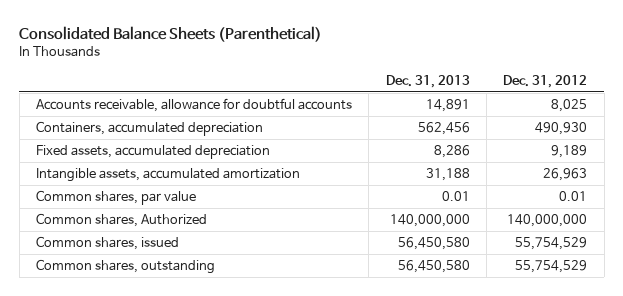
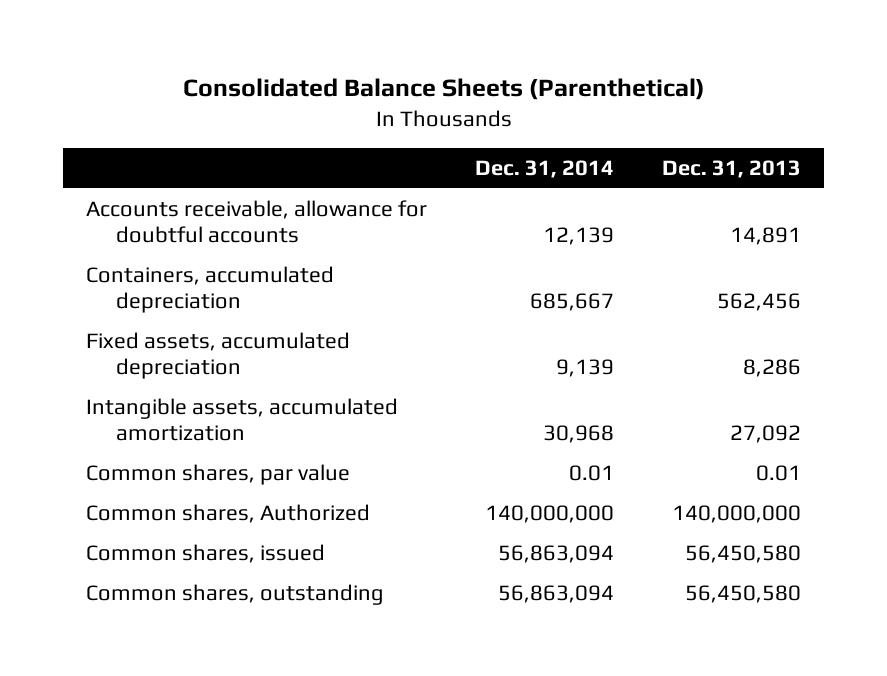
[503,74,588,88] Dec. 31, 2012 -> none
none -> [475,159,615,178] Dec. 31, 2014
[425,168,470,182] 31,188 -> [729,425,801,444] 27,092

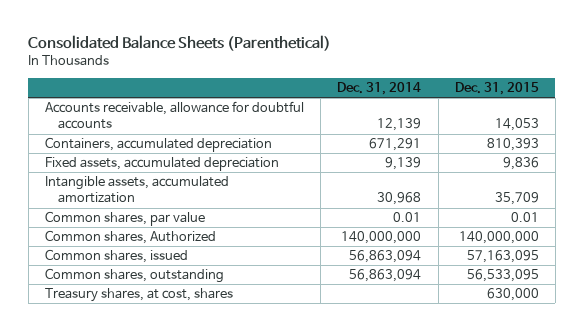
[661,159,801,178] Dec. 31, 2013 -> none
none -> [454,82,539,96] Dec. 31, 2015
[530,293,615,312] 685,667 -> [369,138,422,152] 671,291
none -> [45,288,234,303] Treasury shares, at cost, shares

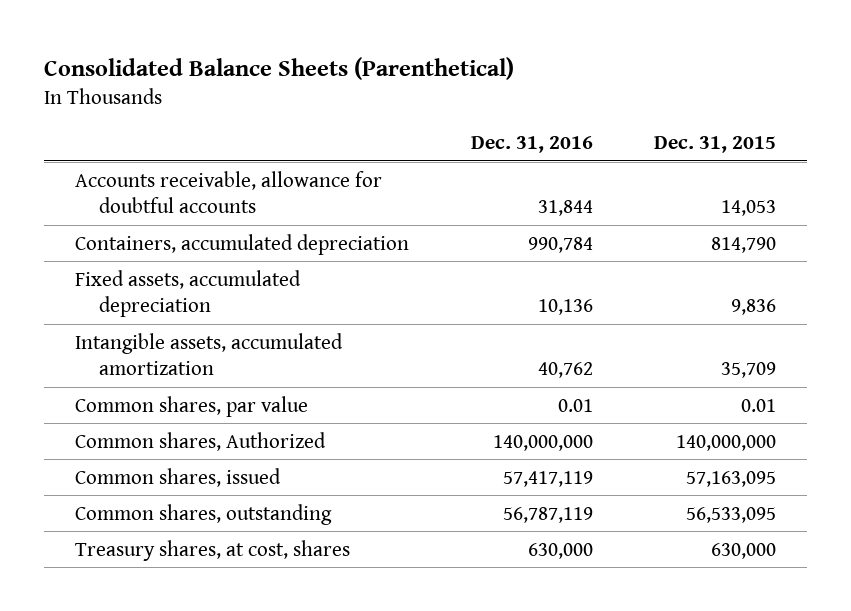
[337,82,422,96] Dec. 31, 2014 -> none
none -> [470,136,593,154] Dec. 31, 2016
[486,138,539,152] 810,393 -> [711,236,777,253] 814,790

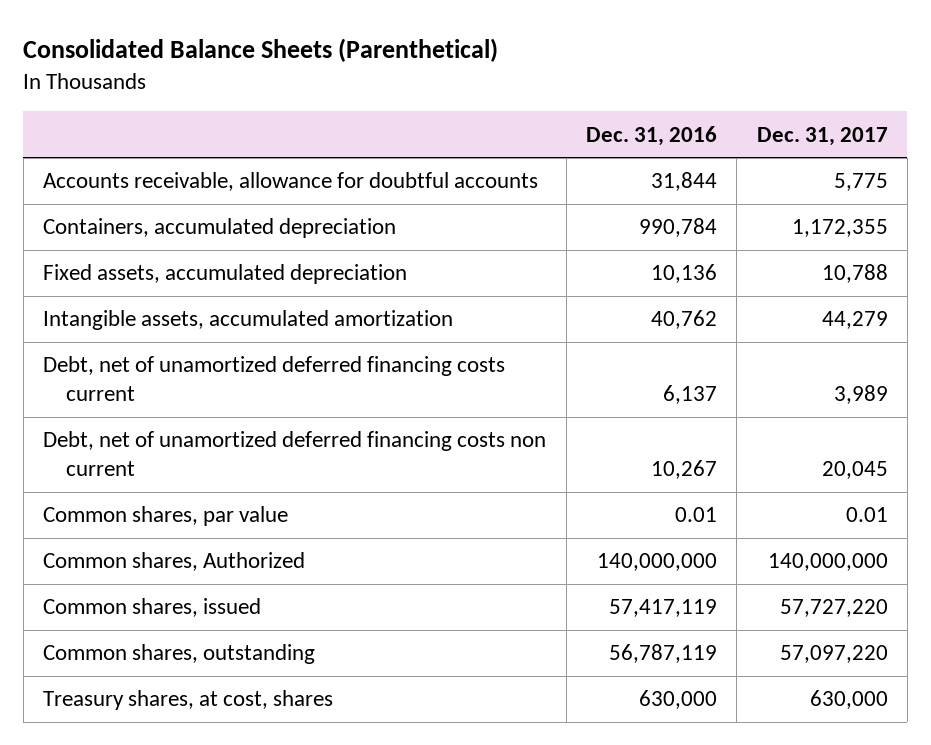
[654,136,777,154] Dec. 31, 2015 -> none
none -> [756,126,888,146] Dec. 31, 2017
none -> [43,356,506,402] Debt, net of unamortized deferred financing costs current
none -> [43,431,547,477] Debt, net of unamortized deferred financing costs non current

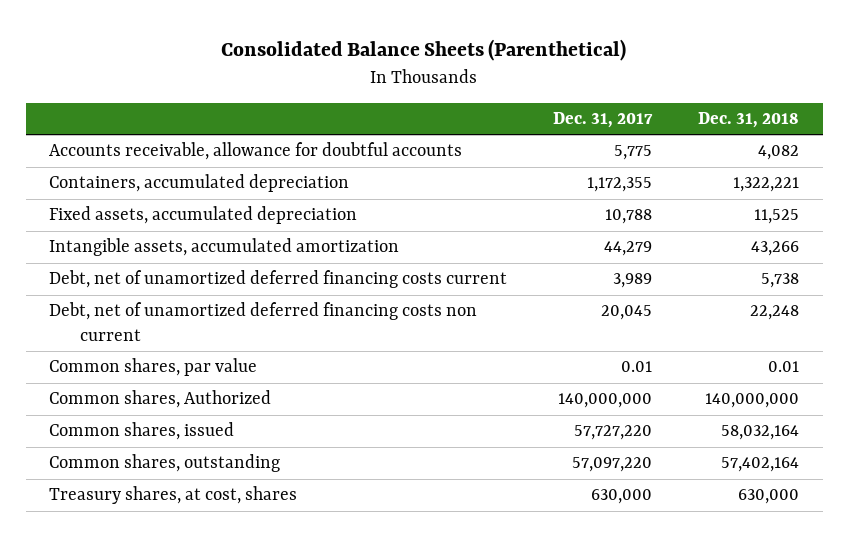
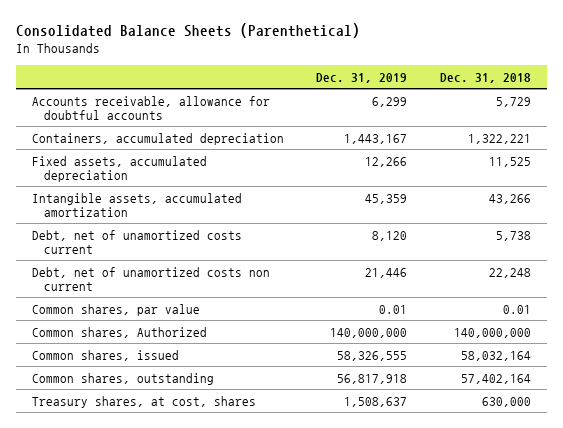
[553,112,654,129] Dec. 31, 2017 -> none
none -> [316,72,408,83] Dec. 31, 2019
[758,145,800,161] 4,082 -> [495,96,531,107] 5,729
[48,270,507,289] Debt, net of unamortized deferred financing costs current -> [32,229,243,255] Debt, net of unamortized costs current
[48,302,477,342] Debt, net of unamortized deferred financing costs non current -> [32,266,271,292] Debt, net of unamortized costs non current

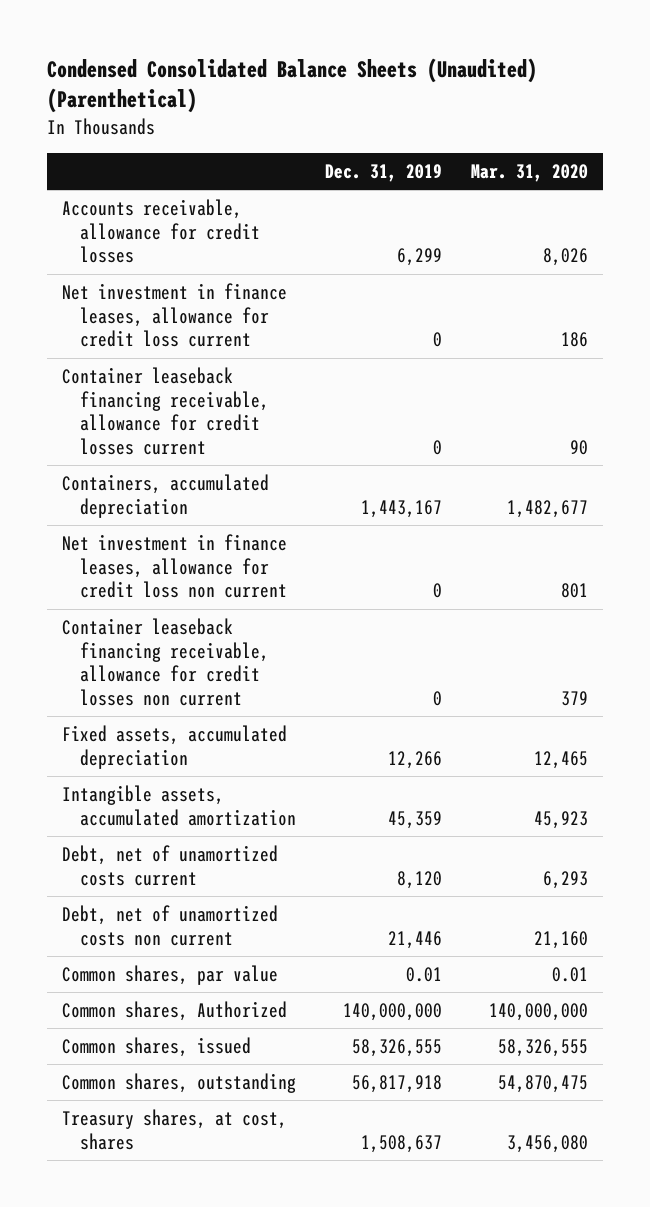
[15,23,360,39] Consolidated Balance Sheets (Parenthetical) -> [47,58,538,114] Condensed Consolidated Balance Sheets (Unaudited) (Parenthetical)
[439,72,531,83] Dec. 31, 2018 -> none
none -> [471,163,589,182] Mar. 31, 2020
[32,95,271,121] Accounts receivable, allowance for doubtful accounts -> [61,198,261,264] Accounts receivable, allowance for credit losses
none -> [61,282,287,348] Net investment in finance leases, allowance for credit loss current
none -> [61,366,270,456] Container leaseback financing receivable, allowance for credit losses current
none -> [61,533,288,599] Net investment in finance leases, allowance for credit loss non current
none -> [61,617,270,707] Container leaseback financing receivable, allowance for credit losses non current

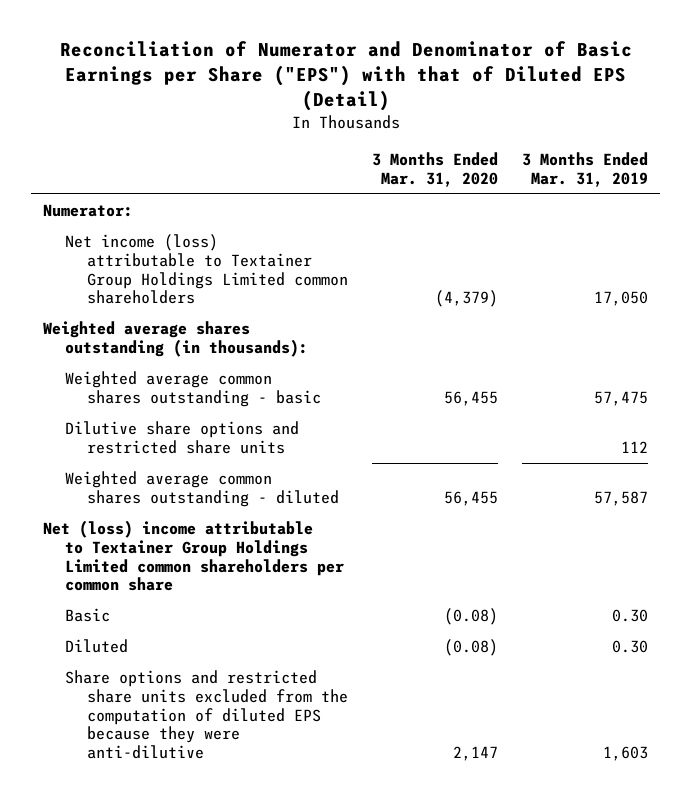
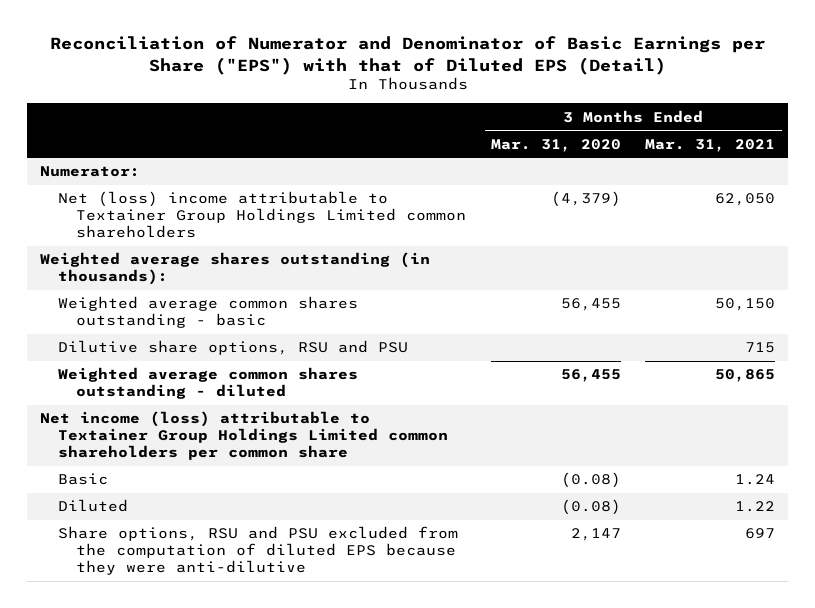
[522,152,649,187] 3 Months Ended Mar. 31, 2019 -> none
none -> [645,138,776,152] Mar. 31, 2021
[65,234,349,305] Net income (loss) attributable to Textainer Group Holdings Limited common shareholders -> [57,191,467,239] Net (loss) income attributable to Textainer Group Holdings Limited common shareholders
[65,421,300,454] Dilutive share options and restricted share units -> [57,340,408,356] Dilutive share options, RSU and PSU
[42,520,345,592] Net (loss) income attributable to Textainer Group Holdings Limited common shareholders per common share -> [39,411,448,461] Net income (loss) attributable to Textainer Group Holdings Limited common shareholders per common share
[65,670,349,760] Share options and restricted share units excluded from the computation of diluted EPS because they were anti-dilutive -> [57,526,458,576] Share options, RSU and PSU excluded from the computation of diluted EPS because they were anti-dilutive

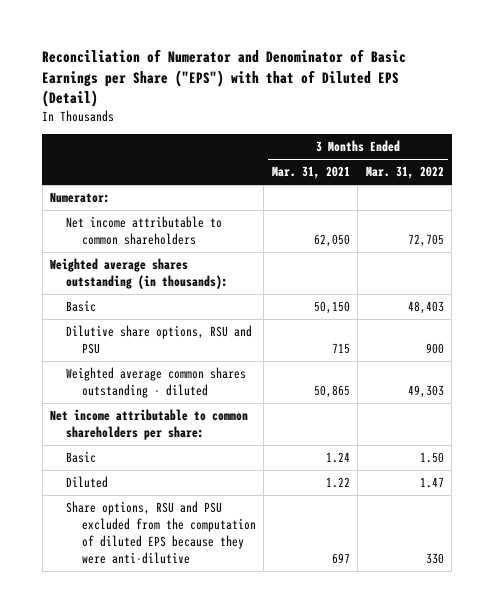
[490,138,621,152] Mar. 31, 2020 -> none
none -> [365,166,444,180] Mar. 31, 2022
[57,191,467,239] Net (loss) income attributable to Textainer Group Holdings Limited common shareholders -> [65,216,222,246] Net income attributable to common shareholders
[57,296,358,329] Weighted average common shares outstanding - basic -> [65,300,96,313] Basic
[39,411,448,461] Net income (loss) attributable to Textainer Group Holdings Limited common shareholders per common share -> [50,409,249,441] Net income attributable to common shareholders per share:

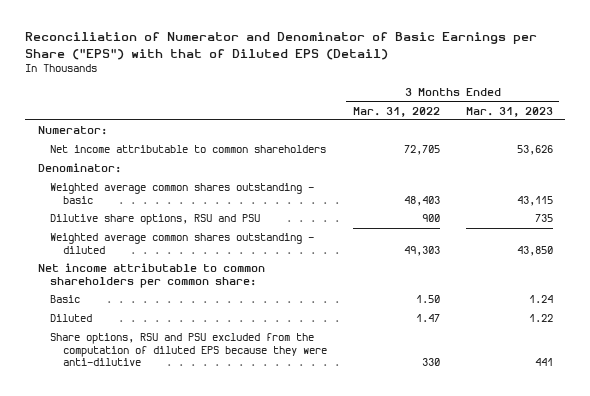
[271,166,350,180] Mar. 31, 2021 -> none
none -> [465,106,553,117] Mar. 31, 2023
[50,258,228,290] Weighted average shares outstanding (in thousands): -> [37,163,121,174] Denominator:
[65,300,96,313] Basic -> [50,183,315,204] Weighted average common shares outstanding - basic
[50,409,249,441] Net income attributable to common shareholders per share: -> [37,263,265,288] Net income attributable to common shareholders per common share:

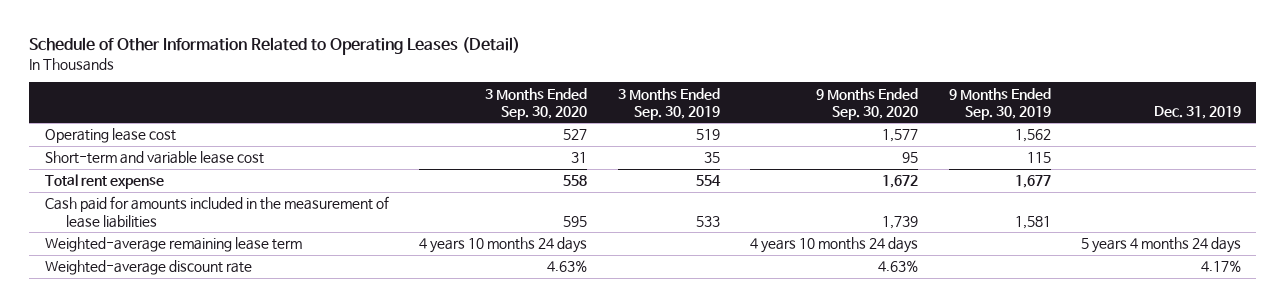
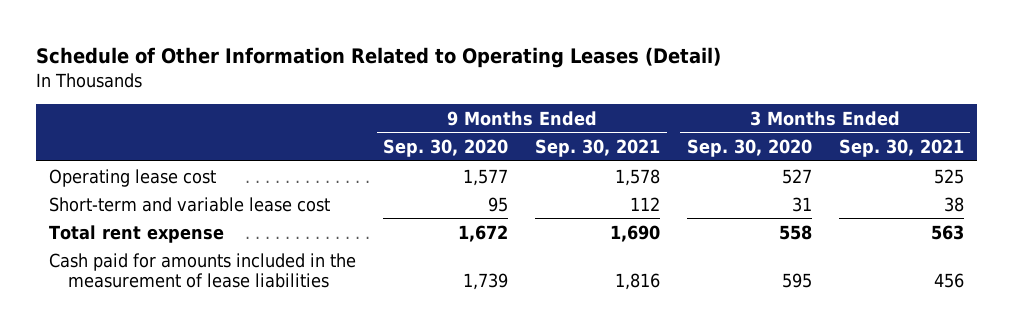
[617,87,720,120] 3 Months Ended Sep. 30, 2019 -> none
[948,87,1051,120] 9 Months Ended Sep. 30, 2019 -> none
[1154,105,1242,119] Dec. 31, 2019 -> none
none -> [535,139,661,158] Sep. 30, 2021
none -> [838,139,964,158] Sep. 30, 2021
[44,237,302,253] Weighted-average remaining lease term -> none
[44,260,252,276] Weighted-average discount rate -> none

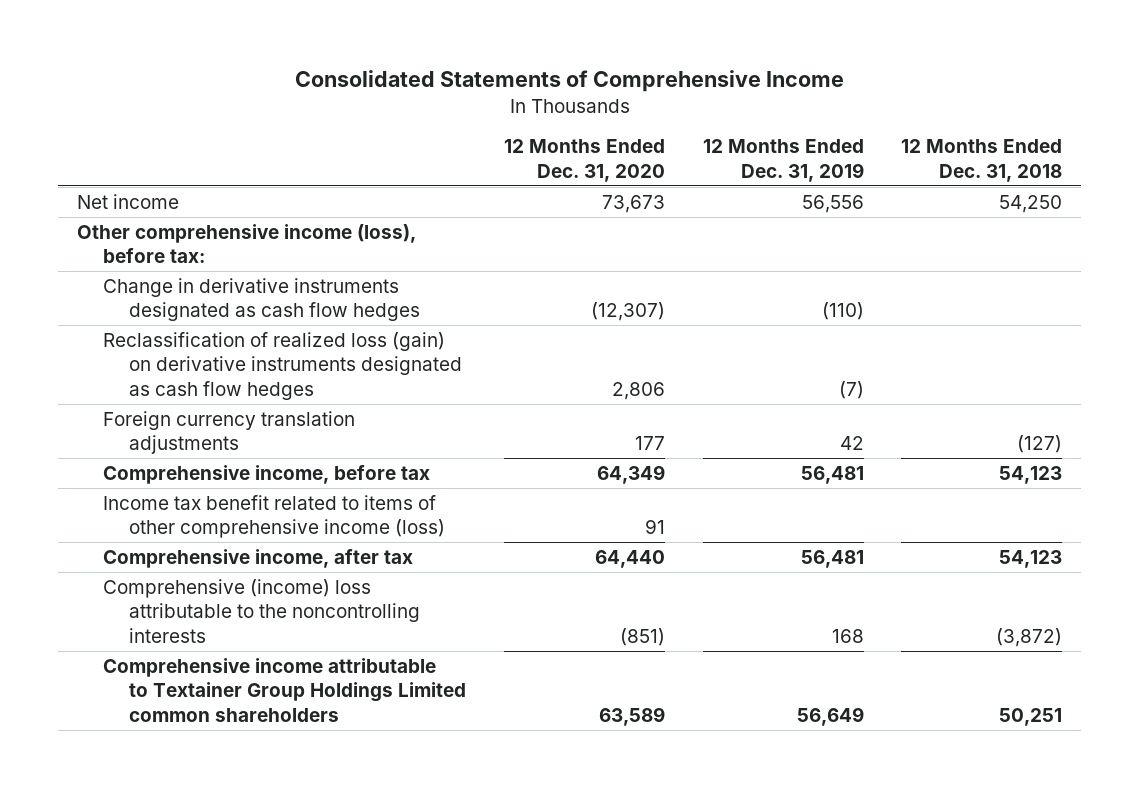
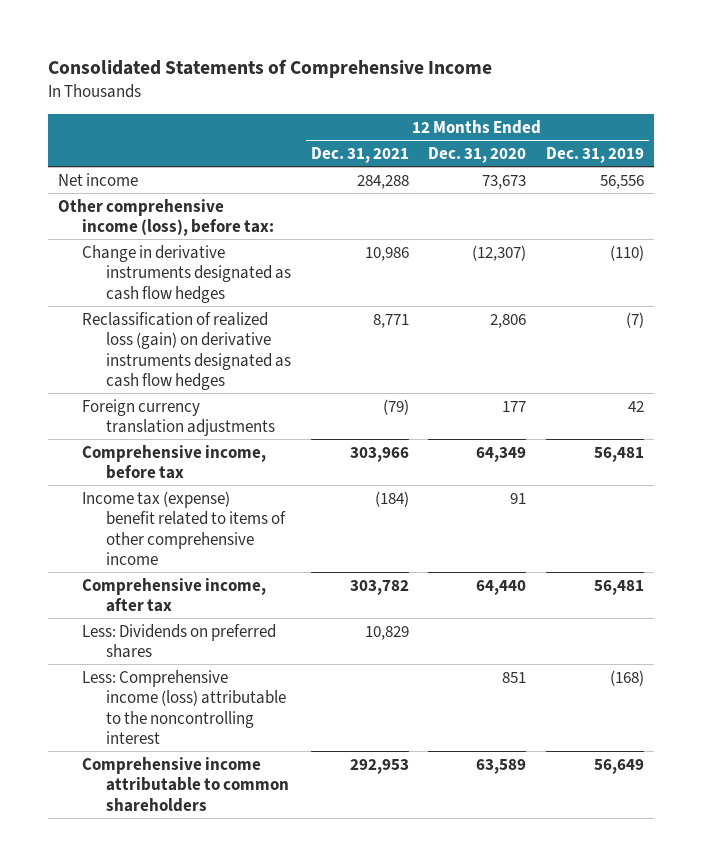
[901,139,1063,182] 12 Months Ended Dec. 31, 2018 -> none
none -> [310,146,409,163] Dec. 31, 2021
[102,494,446,539] Income tax benefit related to items of other comprehensive income (loss) -> [81,490,286,565] Income tax (expense) benefit related to items of other comprehensive income
none -> [81,623,276,659] Less: Dividends on preferred shares
[102,578,421,643] Comprehensive (income) loss attributable to the noncontrolling interests -> [81,669,286,744] Less: Comprehensive income (loss) attributable to the noncontrolling interest
[619,627,665,646] (851) -> [502,671,527,683] 851
[831,628,864,643] 168 -> [609,669,644,686] (168)
[102,657,467,722] Comprehensive income attributable to Textainer Group Holdings Limited common shareholders -> [81,756,289,812] Comprehensive income attributable to common shareholders

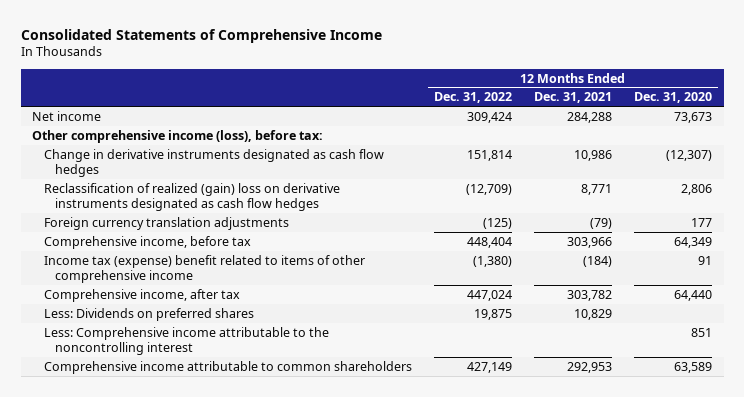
[545,146,644,163] Dec. 31, 2019 -> none
none -> [433,92,512,104] Dec. 31, 2022
[81,311,291,390] Reclassification of realized loss (gain) on derivative instruments designated as cash flow hedges -> [43,182,340,211] Reclassification of realized (gain) loss on derivative instruments designated as cash flow hedges
[81,669,286,744] Less: Comprehensive income (loss) attributable to the noncontrolling interest -> [43,326,329,355] Less: Comprehensive income attributable to the noncontrolling interest

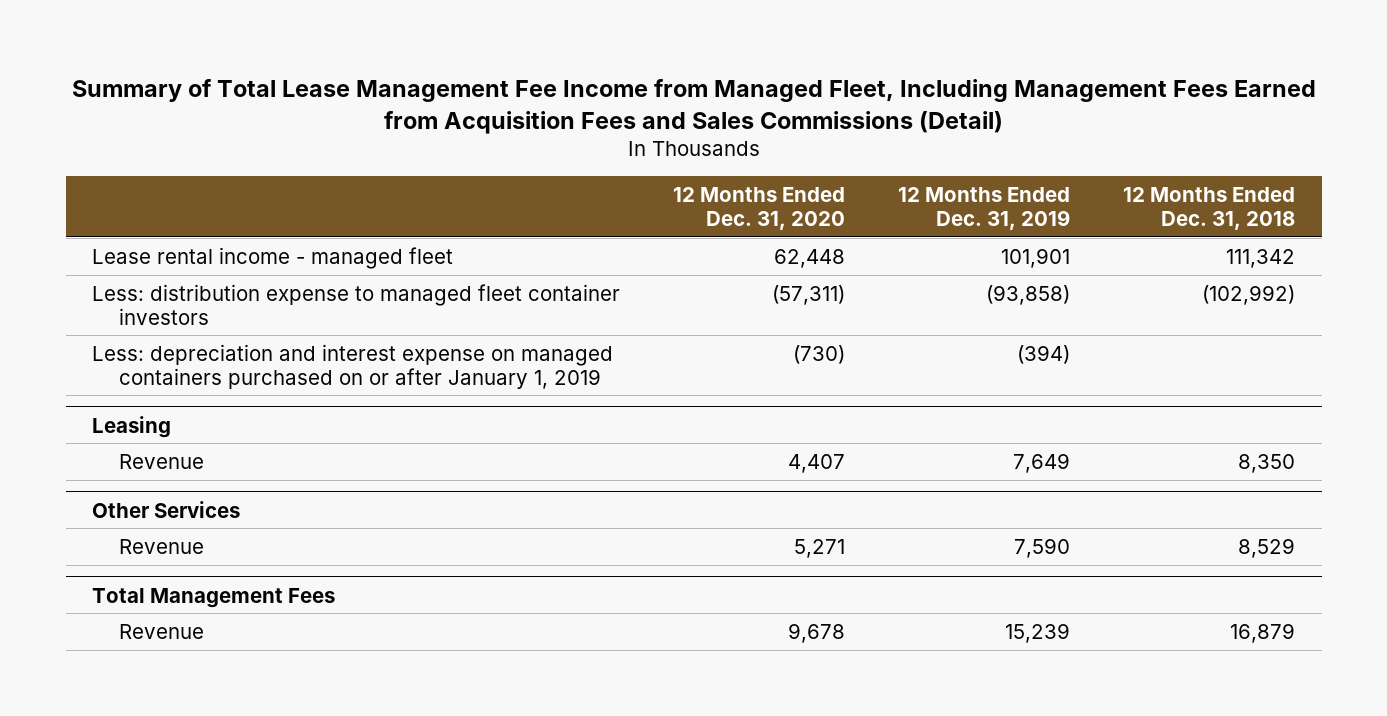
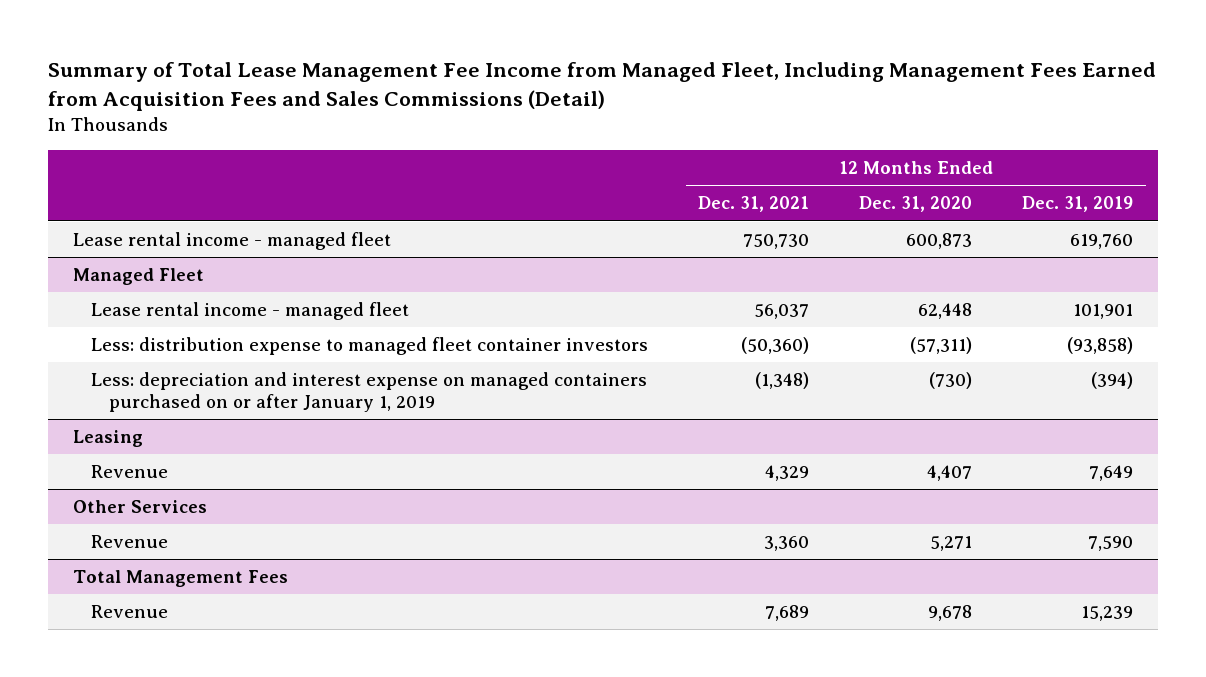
[1123,186,1296,230] 12 Months Ended Dec. 31, 2018 -> none
none -> [698,196,810,213] Dec. 31, 2021
none -> [72,232,391,251] Lease rental income - managed fleet
none -> [72,268,204,286] Managed Fleet

